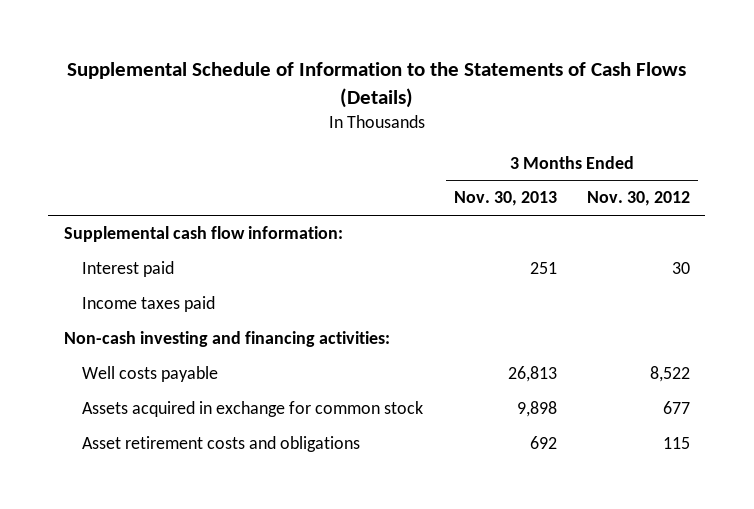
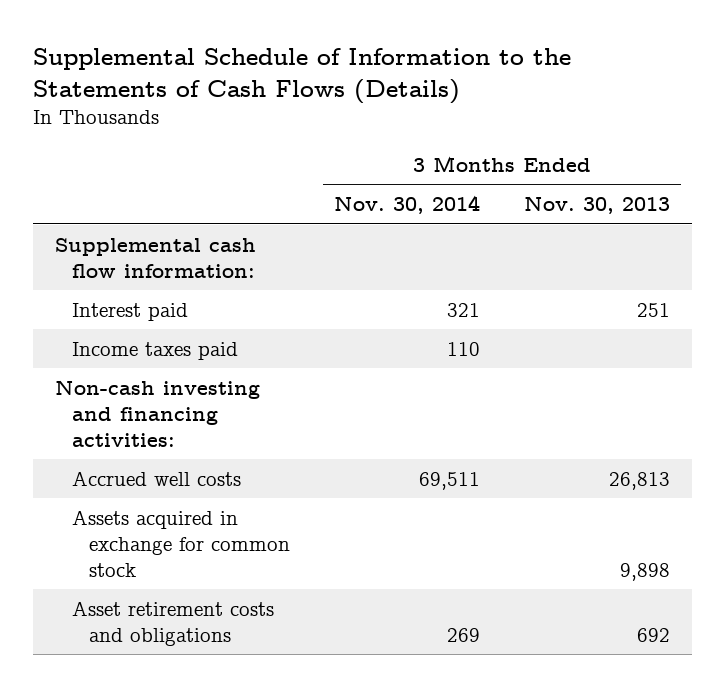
[587,191,691,207] Nov. 30, 2012 -> none
none -> [334,195,481,215] Nov. 30, 2014
[82,366,219,383] Well costs payable -> [71,470,241,486] Accrued well costs

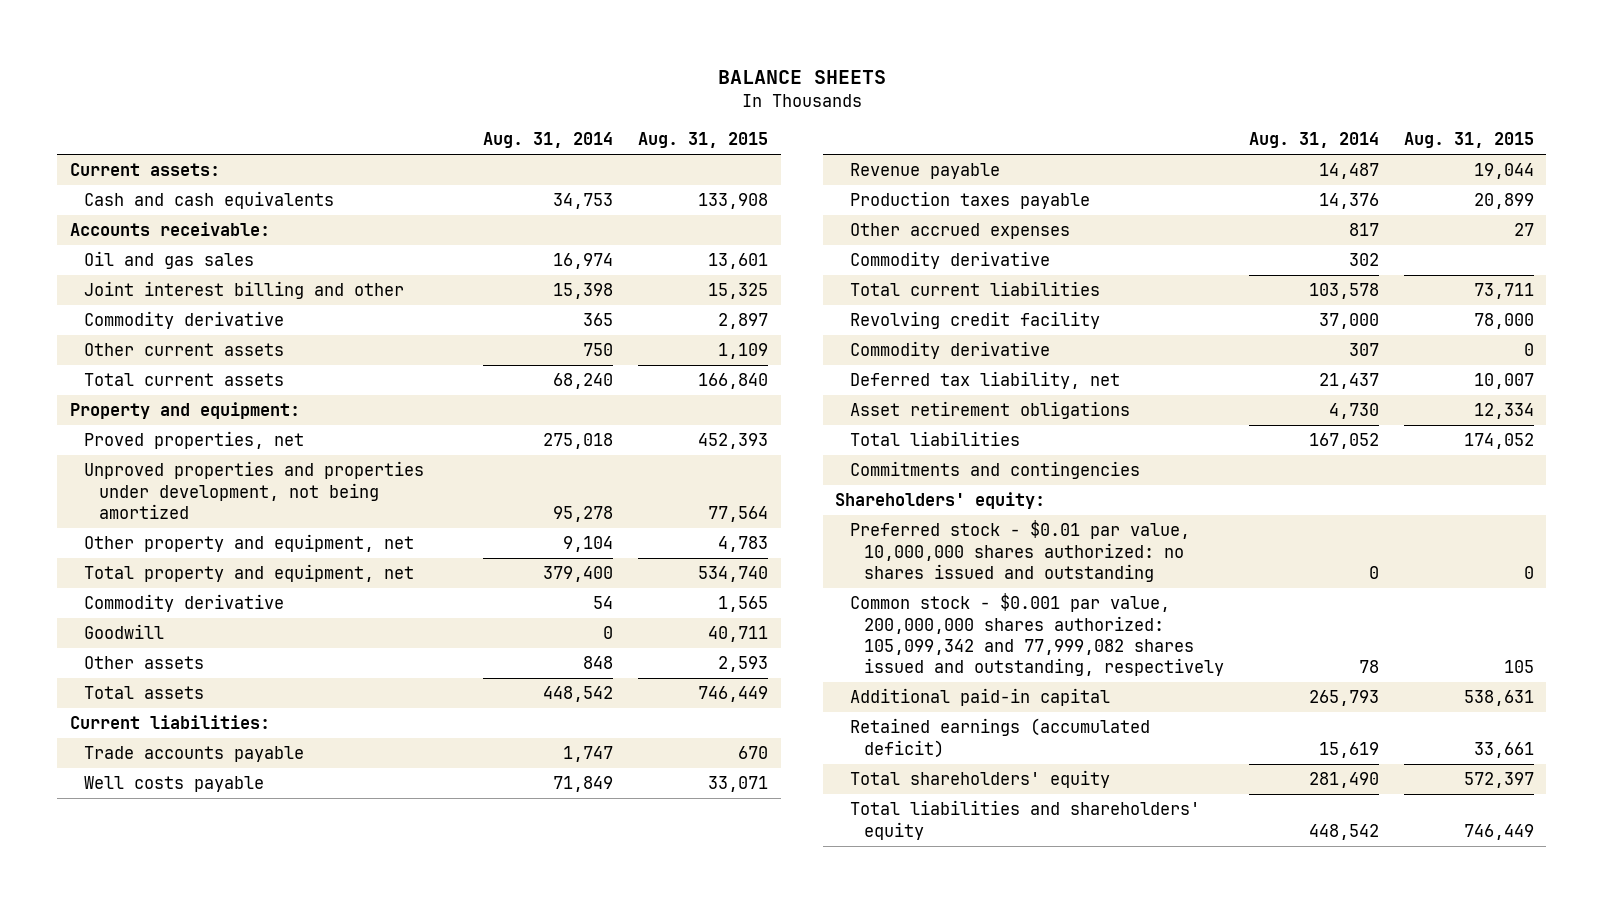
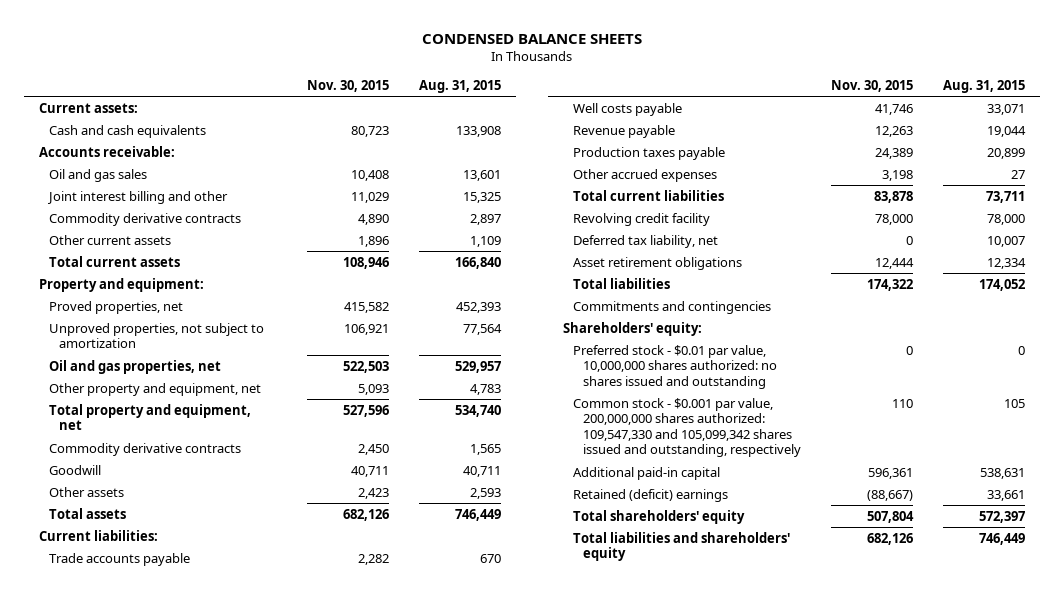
[717,69,886,84] BALANCE SHEETS -> [422,33,643,44] CONDENSED BALANCE SHEETS
[483,132,614,149] Aug. 31, 2014 -> none
none -> [306,79,389,92] Nov. 30, 2015
[84,311,285,330] Commodity derivative -> [48,212,241,226] Commodity derivative contracts
[84,461,425,520] Unproved properties and properties under development, not being amortized -> [48,322,264,349] Unproved properties, not subject to amortization
none -> [48,359,221,374] Oil and gas properties, net
[84,594,285,613] Commodity derivative -> [48,442,241,456] Commodity derivative contracts
[849,251,1050,270] Commodity derivative -> none
[849,341,1050,360] Commodity derivative -> none
[849,593,1225,677] Common stock - $0.001 par value, 200,000,000 shares authorized: 105,099,342 and 77,999,082 shares issued and outstanding, respectively -> [573,397,802,458] Common stock - $0.001 par value, 200,000,000 shares authorized: 109,547,330 and 105,099,342 shares issued and outstanding, respectively
[849,718,1150,758] Retained earnings (accumulated deficit) -> [573,488,729,502] Retained (deficit) earnings

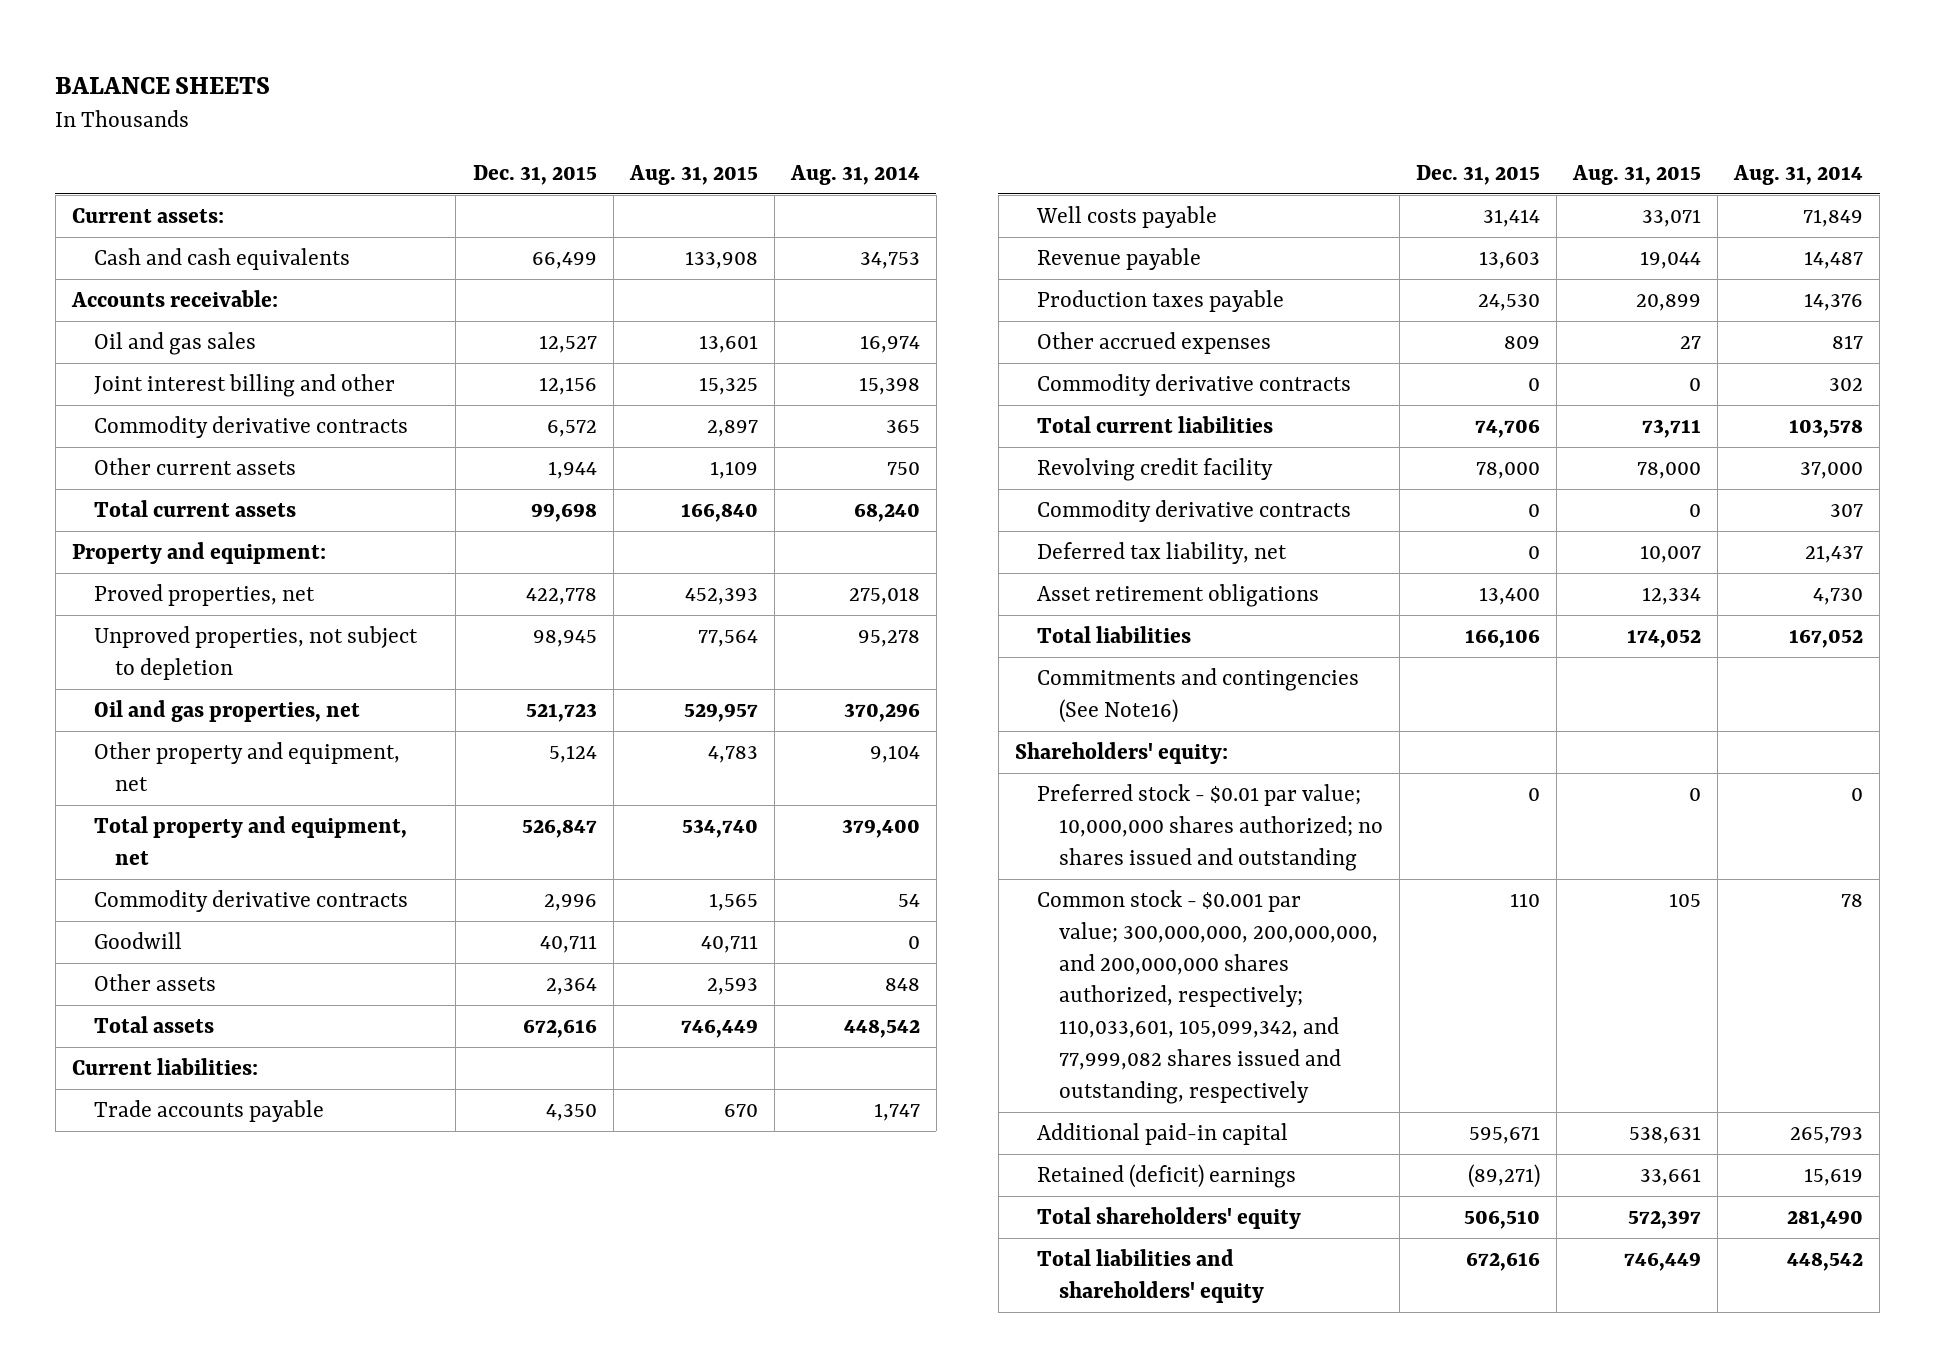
[422,33,643,44] CONDENSED BALANCE SHEETS -> [55,76,271,94] BALANCE SHEETS
[306,79,389,92] Nov. 30, 2015 -> none
none -> [472,164,597,185] Dec. 31, 2015
none -> [789,164,920,185] Aug. 31, 2014
[48,322,264,349] Unproved properties, not subject to amortization -> [93,626,418,680] Unproved properties, not subject to depletion
none -> [1036,374,1351,397] Commodity derivative contracts
none -> [1036,500,1351,523] Commodity derivative contracts
[573,300,772,314] Commitments and contingencies -> [1036,668,1359,723] Commitments and contingencies (See Note16)
[573,344,778,389] Preferred stock - $0.01 par value, 10,000,000 shares authorized: no shares issued and outstanding -> [1036,784,1383,871] Preferred stock - $0.01 par value; 10,000,000 shares authorized; no shares issued and outstanding
[573,397,802,458] Common stock - $0.001 par value, 200,000,000 shares authorized: 109,547,330 and 105,099,342 shares issued and outstanding, respectively -> [1036,890,1378,1104] Common stock - $0.001 par value; 300,000,000, 200,000,000, and 200,000,000 shares authorized, respectively; 110,033,601, 105,099,342, and 77,999,082 shares issued and outstanding, respectively

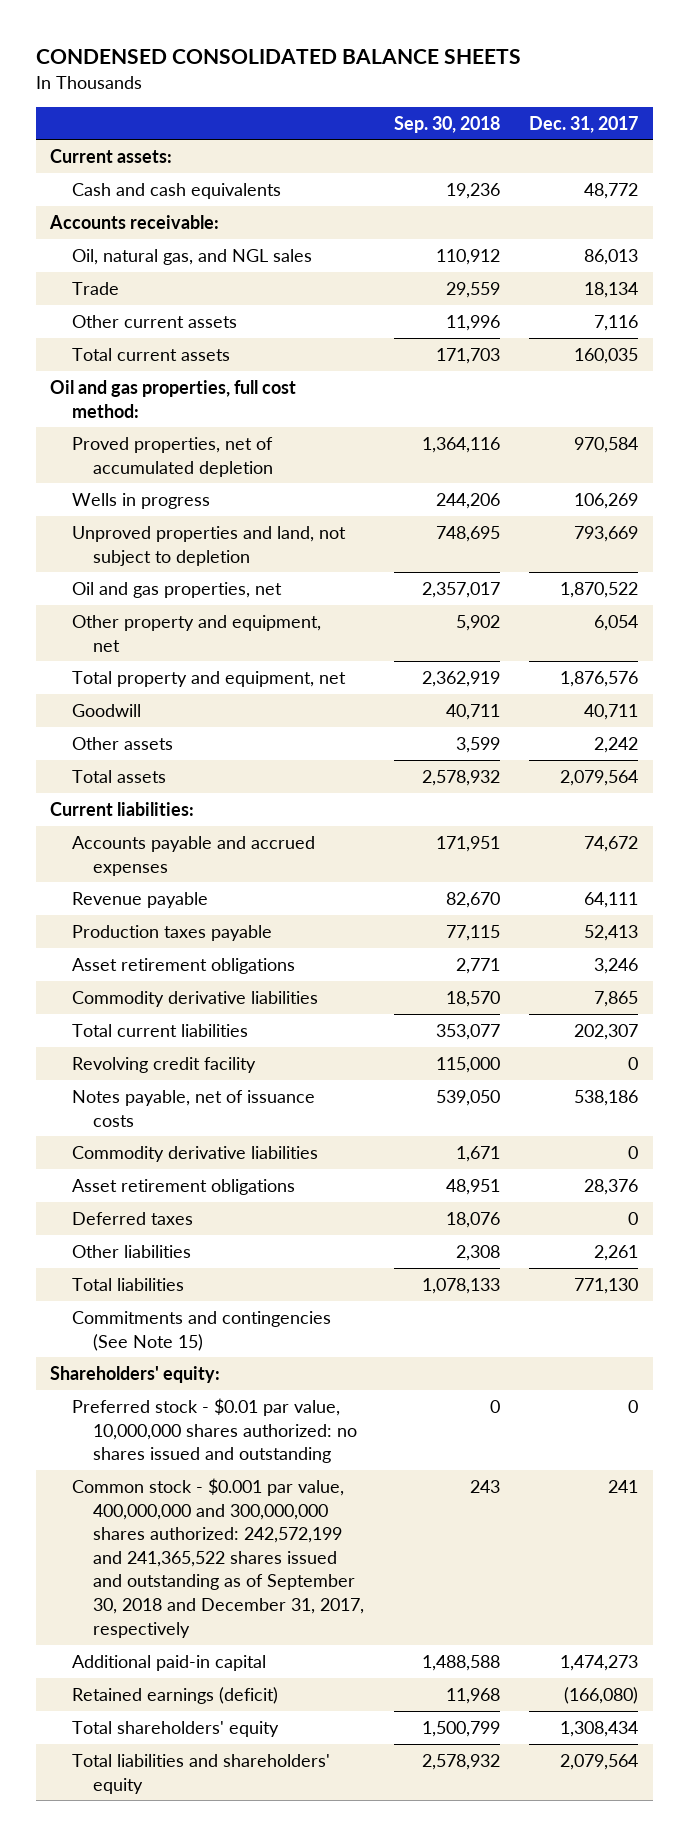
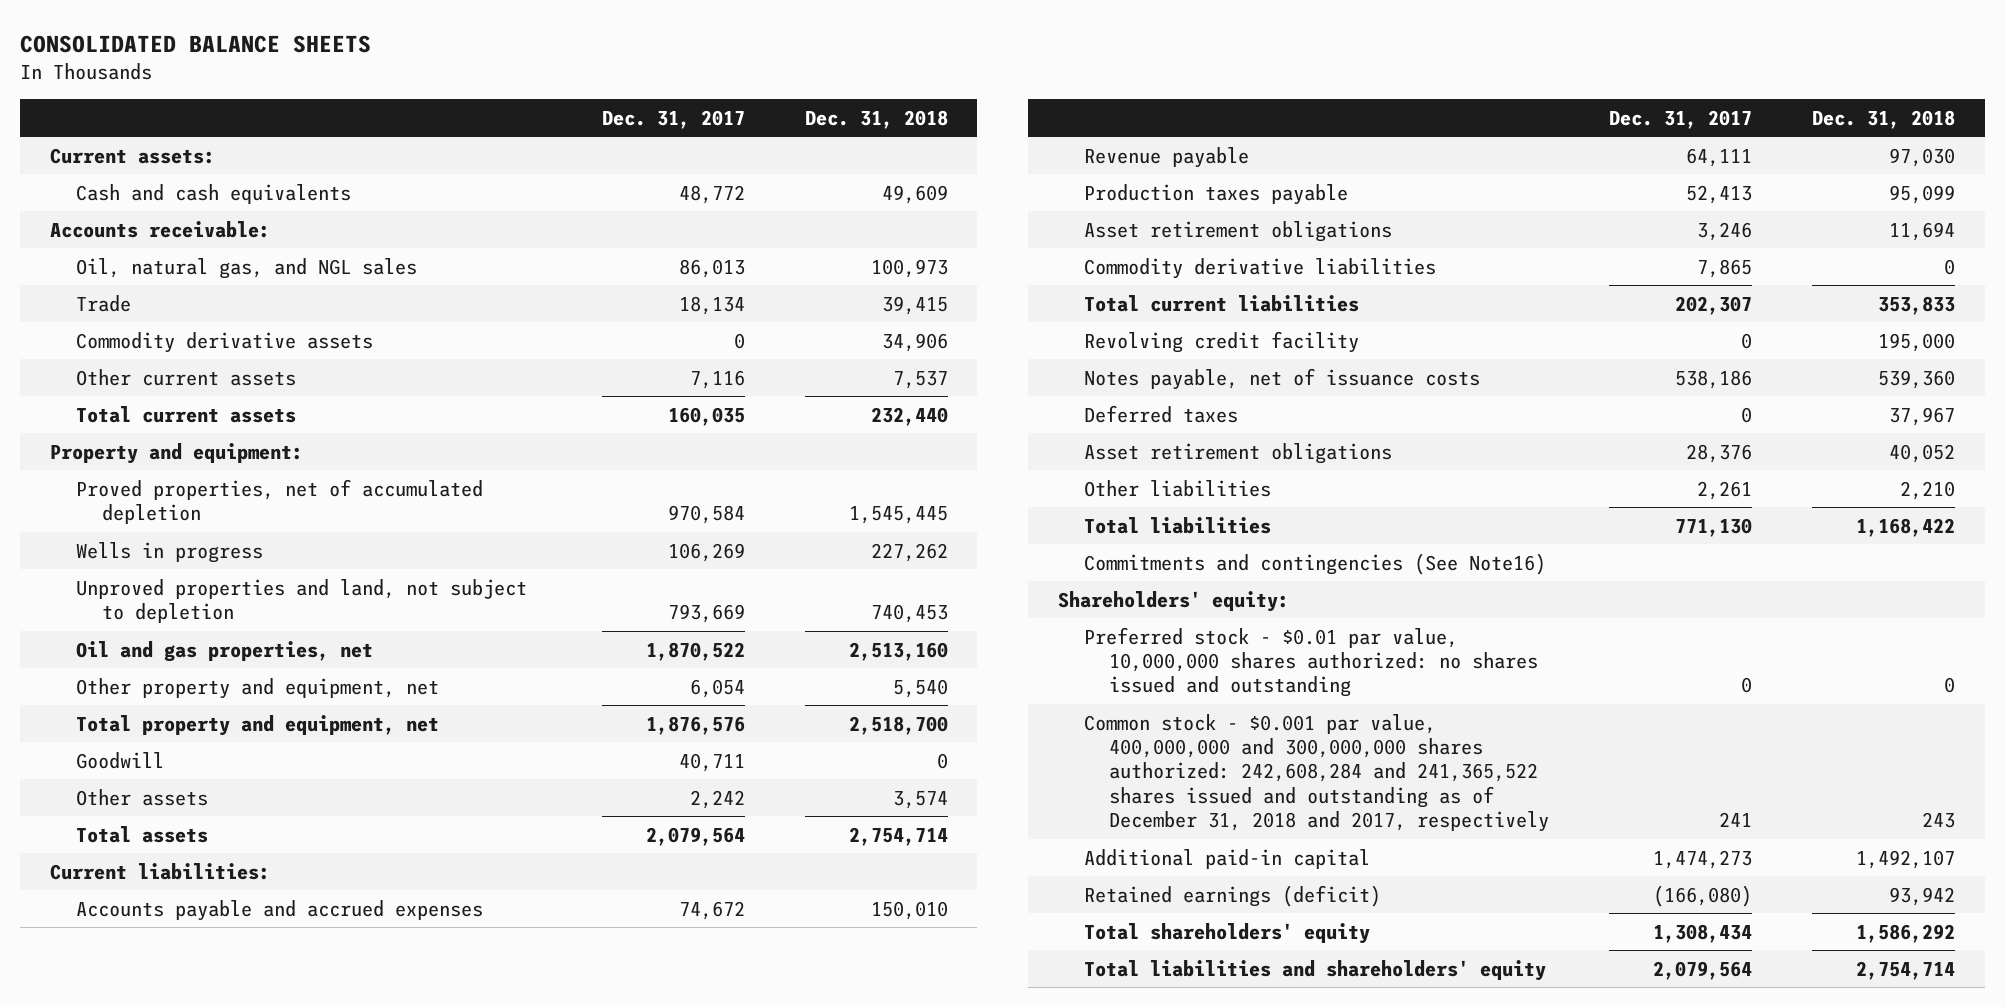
[35,48,521,64] CONDENSED CONSOLIDATED BALANCE SHEETS -> [20,34,372,53] CONSOLIDATED BALANCE SHEETS
[393,115,500,133] Sep. 30, 2018 -> none
none -> [804,109,948,129] Dec. 31, 2018
none -> [76,331,374,353] Commodity derivative assets
[50,379,297,418] Oil and gas properties, full cost method: -> none
none -> [50,442,304,464] Property and equipment:
[71,1145,318,1162] Commodity derivative liabilities -> none
[71,1178,295,1195] Asset retirement obligations -> [1083,442,1392,464] Asset retirement obligations
[71,1310,331,1351] Commitments and contingencies (See Note 15) -> [1083,552,1546,575] Commitments and contingencies (See Note16)
[71,1477,365,1638] Common stock - $0.001 par value, 400,000,000 and 300,000,000 shares authorized: 242,572,199 and 241,365,522 shares issued and outstanding as of September 30, 2018 and December 31, 2017, respectively -> [1083,713,1550,833] Common stock - $0.001 par value, 400,000,000 and 300,000,000 shares authorized: 242,608,284 and 241,365,522 shares issued and outstanding as of December 31, 2018 and 2017, respectively

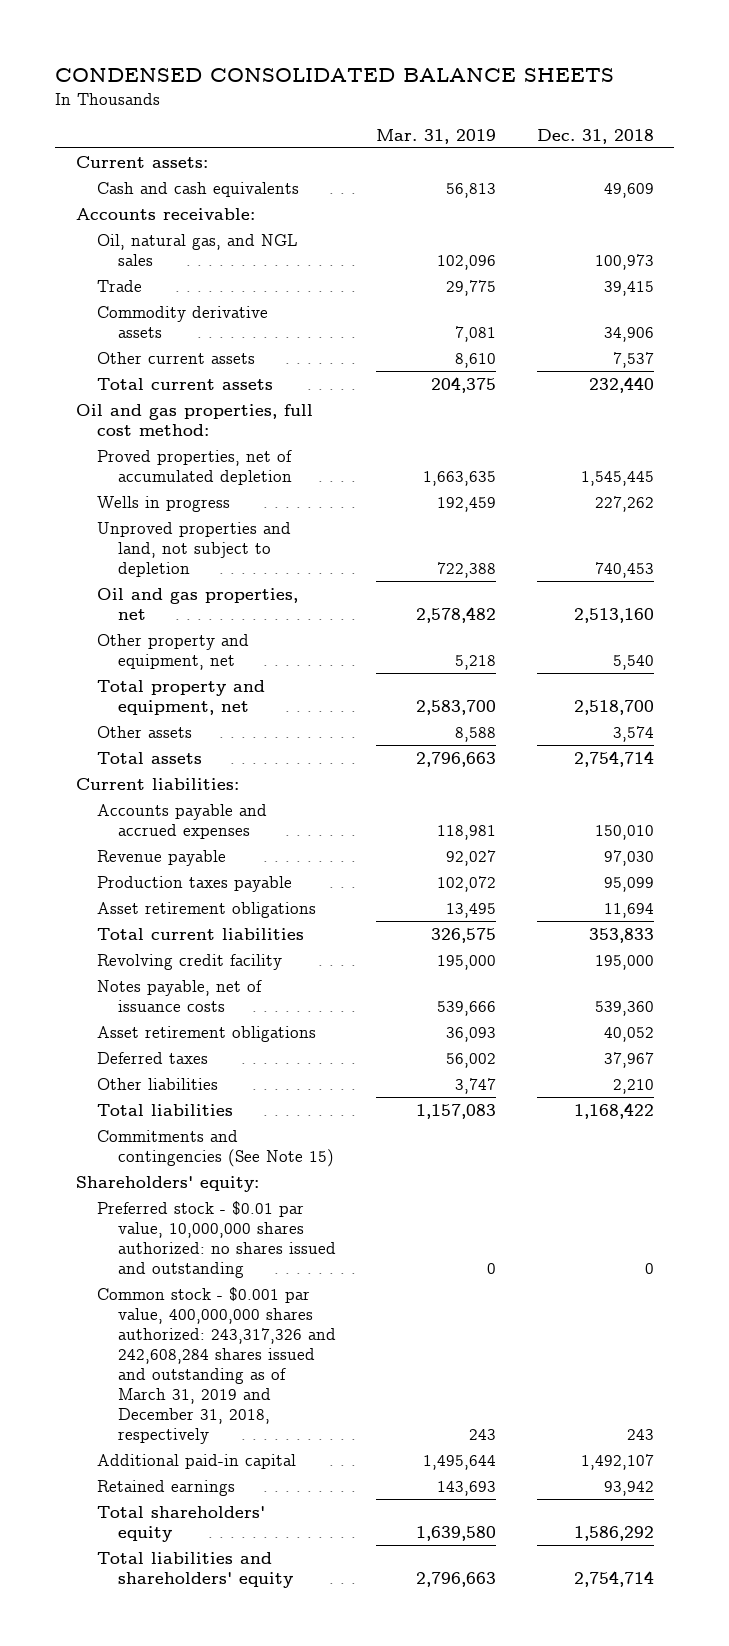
[20,34,372,53] CONSOLIDATED BALANCE SHEETS -> [55,67,615,82] CONDENSED CONSOLIDATED BALANCE SHEETS
[601,109,745,129] Dec. 31, 2017 -> none
none -> [376,128,497,144] Mar. 31, 2019
[50,442,304,464] Property and equipment: -> none
none -> [75,403,313,436] Oil and gas properties, full cost method:
[76,751,165,769] Goodwill -> none
[1083,257,1436,279] Commodity derivative liabilities -> none
[1083,404,1238,423] Deferred taxes -> [96,1051,208,1064] Deferred taxes
[1083,552,1546,575] Commitments and contingencies (See Note16) -> [96,1129,334,1167] Commitments and contingencies (See Note 15)
[1083,713,1550,833] Common stock - $0.001 par value, 400,000,000 and 300,000,000 shares authorized: 242,608,284 and 241,365,522 shares issued and outstanding as of December 31, 2018 and 2017, respectively -> [96,1286,336,1444] Common stock - $0.001 par value, 400,000,000 shares authorized: 243,317,326 and 242,608,284 shares issued and outstanding as of March 31, 2019 and December 31, 2018, respectively
[1083,884,1381,907] Retained earnings (deficit) -> [96,1479,235,1496] Retained earnings

